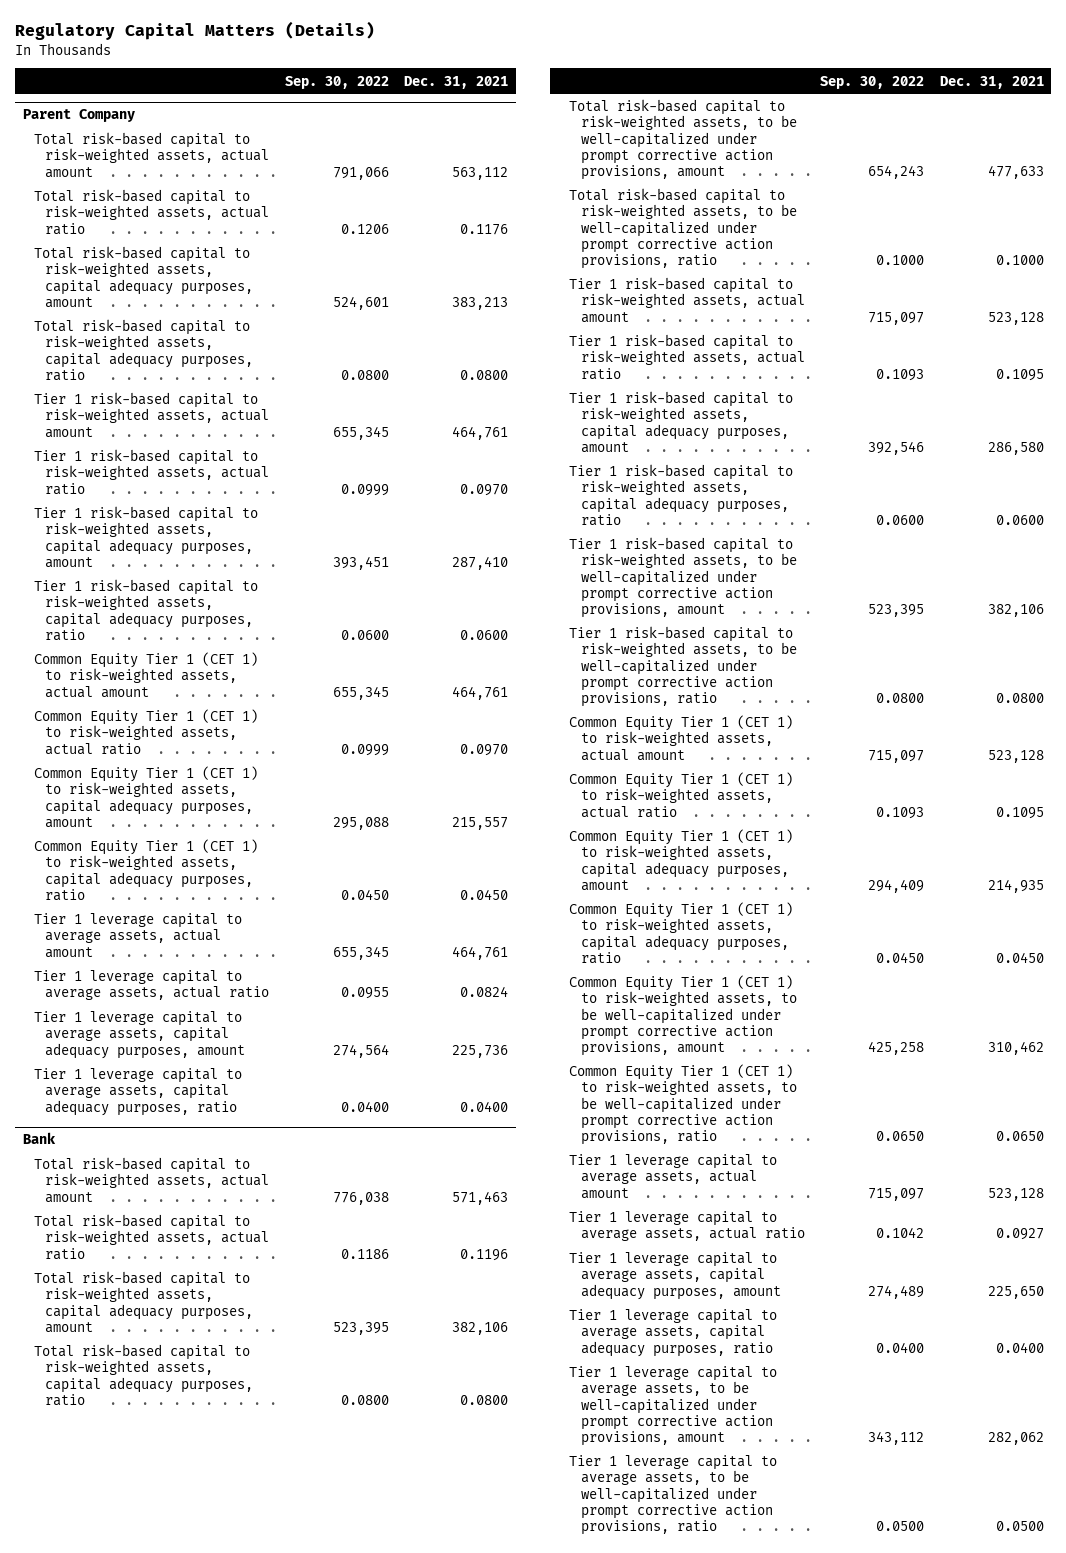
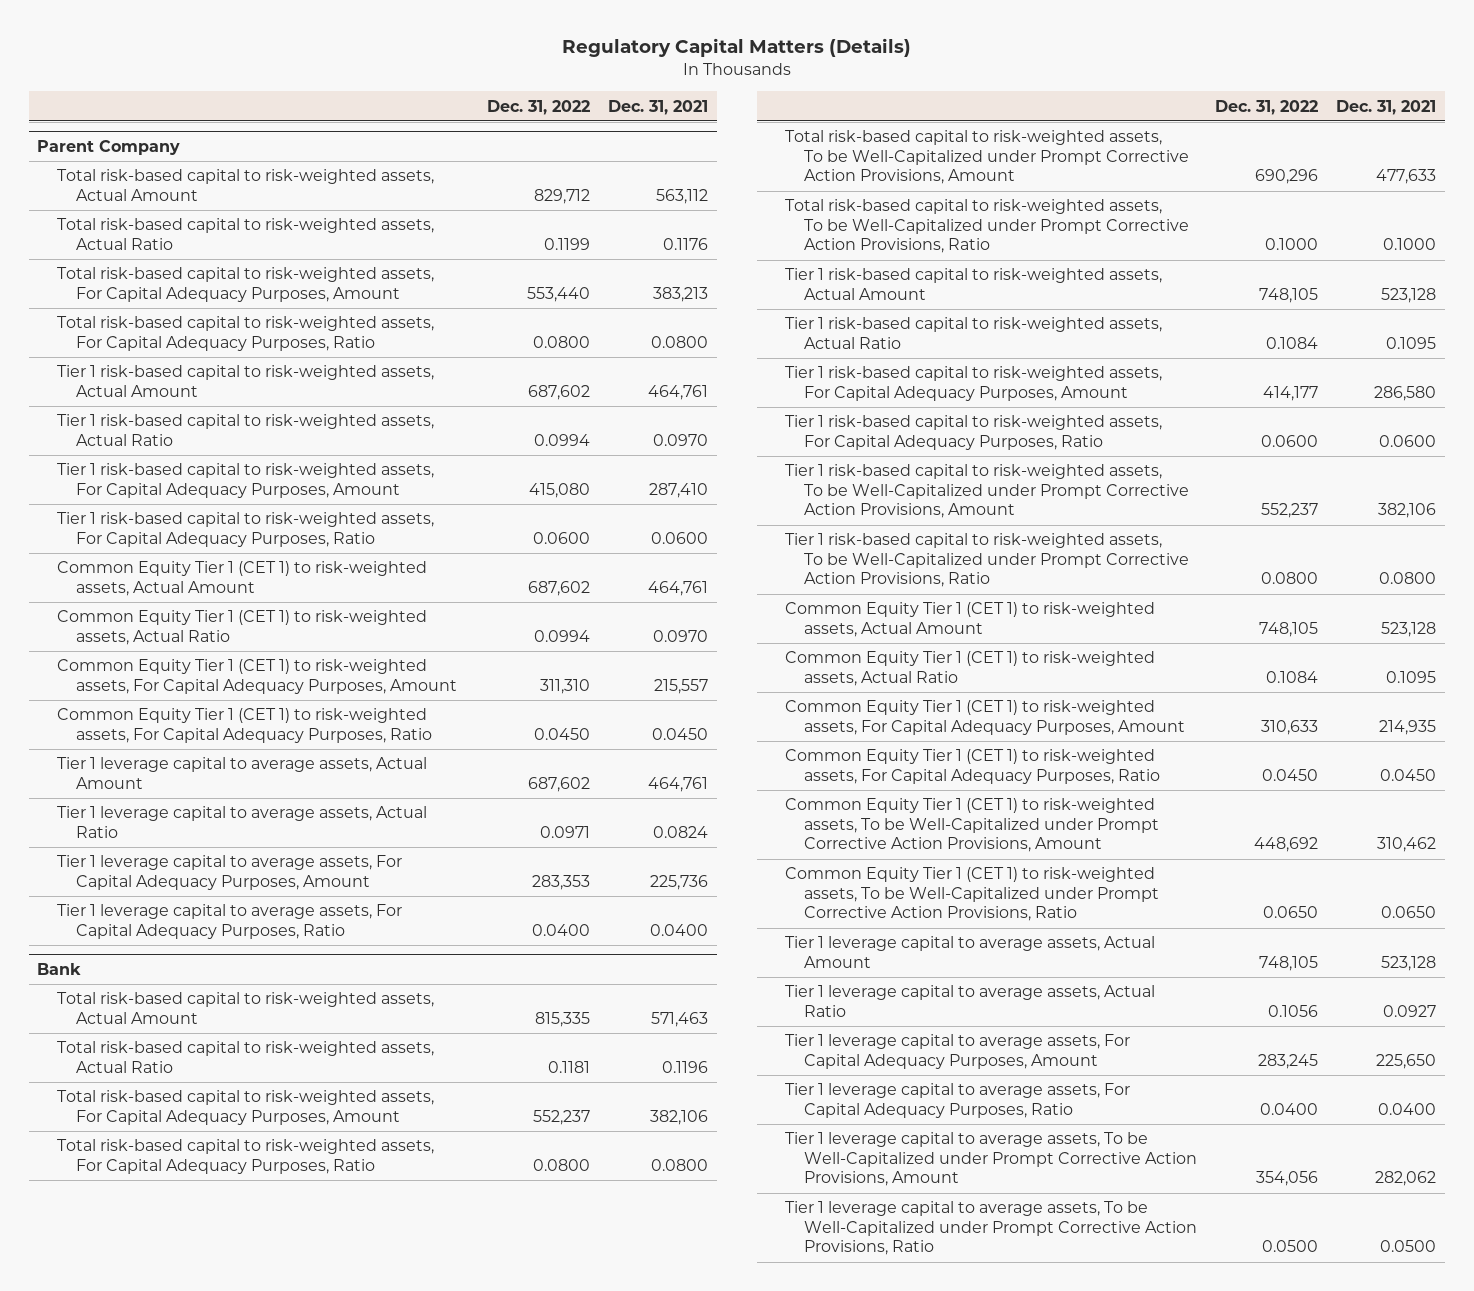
[284,75,389,89] Sep. 30, 2022 -> none
none -> [486,99,590,115] Dec. 31, 2022
[33,132,270,178] Total risk-based capital to risk-weighted assets, actual amount -> [56,169,434,201] Total risk-based capital to risk-weighted assets, Actual Amount
[33,189,270,235] Total risk-based capital to risk-weighted assets, actual ratio -> [56,218,434,250] Total risk-based capital to risk-weighted assets, Actual Ratio
[33,246,254,308] Total risk-based capital to risk-weighted assets, capital adequacy purposes, amount -> [56,267,434,302] Total risk-based capital to risk-weighted assets, For Capital Adequacy Purposes, Amount
[33,319,254,381] Total risk-based capital to risk-weighted assets, capital adequacy purposes, ratio -> [56,316,434,351] Total risk-based capital to risk-weighted assets, For Capital Adequacy Purposes, Ratio
[33,392,270,438] Tier 1 risk-based capital to risk-weighted assets, actual amount -> [56,365,434,397] Tier 1 risk-based capital to risk-weighted assets, Actual Amount
[33,449,270,495] Tier 1 risk-based capital to risk-weighted assets, actual ratio -> [56,414,434,446] Tier 1 risk-based capital to risk-weighted assets, Actual Ratio
[33,506,258,568] Tier 1 risk-based capital to risk-weighted assets, capital adequacy purposes, amount -> [56,463,434,498] Tier 1 risk-based capital to risk-weighted assets, For Capital Adequacy Purposes, Amount
[33,579,258,641] Tier 1 risk-based capital to risk-weighted assets, capital adequacy purposes, ratio -> [56,512,434,547] Tier 1 risk-based capital to risk-weighted assets, For Capital Adequacy Purposes, Ratio
[33,652,258,698] Common Equity Tier 1 (CET 1) to risk-weighted assets, actual amount -> [56,561,427,596] Common Equity Tier 1 (CET 1) to risk-weighted assets, Actual Amount
[33,709,258,755] Common Equity Tier 1 (CET 1) to risk-weighted assets, actual ratio -> [56,610,427,645] Common Equity Tier 1 (CET 1) to risk-weighted assets, Actual Ratio
[33,766,258,828] Common Equity Tier 1 (CET 1) to risk-weighted assets, capital adequacy purposes, amount -> [56,659,457,694] Common Equity Tier 1 (CET 1) to risk-weighted assets, For Capital Adequacy Purposes, Amount
[33,839,258,901] Common Equity Tier 1 (CET 1) to risk-weighted assets, capital adequacy purposes, ratio -> [56,708,432,743] Common Equity Tier 1 (CET 1) to risk-weighted assets, For Capital Adequacy Purposes, Ratio
[33,913,242,958] Tier 1 leverage capital to average assets, actual amount -> [56,757,427,789] Tier 1 leverage capital to average assets, Actual Amount
[33,970,270,1001] Tier 1 leverage capital to average assets, actual ratio -> [56,806,427,838] Tier 1 leverage capital to average assets, Actual Ratio
[33,1011,246,1059] Tier 1 leverage capital to average assets, capital adequacy purposes, amount -> [56,855,402,890] Tier 1 leverage capital to average assets, For Capital Adequacy Purposes, Amount
[33,1068,242,1116] Tier 1 leverage capital to average assets, capital adequacy purposes, ratio -> [56,904,402,939] Tier 1 leverage capital to average assets, For Capital Adequacy Purposes, Ratio
[33,1157,270,1203] Total risk-based capital to risk-weighted assets, actual amount -> [56,992,434,1024] Total risk-based capital to risk-weighted assets, Actual Amount
[33,1214,270,1260] Total risk-based capital to risk-weighted assets, actual ratio -> [56,1041,434,1073] Total risk-based capital to risk-weighted assets, Actual Ratio
[33,1271,254,1333] Total risk-based capital to risk-weighted assets, capital adequacy purposes, amount -> [56,1090,434,1125] Total risk-based capital to risk-weighted assets, For Capital Adequacy Purposes, Amount
[33,1344,254,1406] Total risk-based capital to risk-weighted assets, capital adequacy purposes, ratio -> [56,1139,434,1174] Total risk-based capital to risk-weighted assets, For Capital Adequacy Purposes, Ratio
[569,99,797,180] Total risk-based capital to risk-weighted assets, to be well-capitalized under prompt corrective action provisions, amount -> [785,130,1190,185] Total risk-based capital to risk-weighted assets, To be Well-Capitalized under Prompt Corrective Action Provisions, Amount
[569,188,797,269] Total risk-based capital to risk-weighted assets, to be well-capitalized under prompt corrective action provisions, ratio -> [785,199,1190,254] Total risk-based capital to risk-weighted assets, To be Well-Capitalized under Prompt Corrective Action Provisions, Ratio
[569,277,805,323] Tier 1 risk-based capital to risk-weighted assets, actual amount -> [785,268,1163,300] Tier 1 risk-based capital to risk-weighted assets, Actual Amount
[569,334,805,380] Tier 1 risk-based capital to risk-weighted assets, actual ratio -> [785,317,1163,349] Tier 1 risk-based capital to risk-weighted assets, Actual Ratio
[569,391,794,453] Tier 1 risk-based capital to risk-weighted assets, capital adequacy purposes, amount -> [785,366,1163,401] Tier 1 risk-based capital to risk-weighted assets, For Capital Adequacy Purposes, Amount
[569,464,794,526] Tier 1 risk-based capital to risk-weighted assets, capital adequacy purposes, ratio -> [785,415,1163,450] Tier 1 risk-based capital to risk-weighted assets, For Capital Adequacy Purposes, Ratio
[569,537,797,618] Tier 1 risk-based capital to risk-weighted assets, to be well-capitalized under prompt corrective action provisions, amount -> [785,464,1190,519] Tier 1 risk-based capital to risk-weighted assets, To be Well-Capitalized under Prompt Corrective Action Provisions, Amount
[569,626,797,707] Tier 1 risk-based capital to risk-weighted assets, to be well-capitalized under prompt corrective action provisions, ratio -> [785,533,1190,588] Tier 1 risk-based capital to risk-weighted assets, To be Well-Capitalized under Prompt Corrective Action Provisions, Ratio
[569,715,794,761] Common Equity Tier 1 (CET 1) to risk-weighted assets, actual amount -> [785,602,1156,637] Common Equity Tier 1 (CET 1) to risk-weighted assets, Actual Amount
[569,772,794,818] Common Equity Tier 1 (CET 1) to risk-weighted assets, actual ratio -> [785,651,1156,686] Common Equity Tier 1 (CET 1) to risk-weighted assets, Actual Ratio
[569,829,794,891] Common Equity Tier 1 (CET 1) to risk-weighted assets, capital adequacy purposes, amount -> [785,700,1186,735] Common Equity Tier 1 (CET 1) to risk-weighted assets, For Capital Adequacy Purposes, Amount
[569,902,794,964] Common Equity Tier 1 (CET 1) to risk-weighted assets, capital adequacy purposes, ratio -> [785,749,1161,784] Common Equity Tier 1 (CET 1) to risk-weighted assets, For Capital Adequacy Purposes, Ratio
[569,975,797,1056] Common Equity Tier 1 (CET 1) to risk-weighted assets, to be well-capitalized under prompt corrective action provisions, amount -> [785,798,1160,853] Common Equity Tier 1 (CET 1) to risk-weighted assets, To be Well-Capitalized under Prompt Corrective Action Provisions, Amount
[569,1064,797,1145] Common Equity Tier 1 (CET 1) to risk-weighted assets, to be well-capitalized under prompt corrective action provisions, ratio -> [785,867,1160,922] Common Equity Tier 1 (CET 1) to risk-weighted assets, To be Well-Capitalized under Prompt Corrective Action Provisions, Ratio
[569,1154,778,1199] Tier 1 leverage capital to average assets, actual amount -> [785,936,1156,968] Tier 1 leverage capital to average assets, Actual Amount
[569,1211,805,1242] Tier 1 leverage capital to average assets, actual ratio -> [785,985,1156,1017] Tier 1 leverage capital to average assets, Actual Ratio
[569,1252,781,1300] Tier 1 leverage capital to average assets, capital adequacy purposes, amount -> [785,1034,1131,1069] Tier 1 leverage capital to average assets, For Capital Adequacy Purposes, Amount
[569,1309,778,1357] Tier 1 leverage capital to average assets, capital adequacy purposes, ratio -> [785,1083,1131,1118] Tier 1 leverage capital to average assets, For Capital Adequacy Purposes, Ratio
[569,1366,778,1446] Tier 1 leverage capital to average assets, to be well-capitalized under prompt corrective action provisions, amount -> [785,1132,1198,1187] Tier 1 leverage capital to average assets, To be Well-Capitalized under Prompt Corrective Action Provisions, Amount
[569,1455,778,1535] Tier 1 leverage capital to average assets, to be well-capitalized under prompt corrective action provisions, ratio -> [785,1201,1198,1256] Tier 1 leverage capital to average assets, To be Well-Capitalized under Prompt Corrective Action Provisions, Ratio

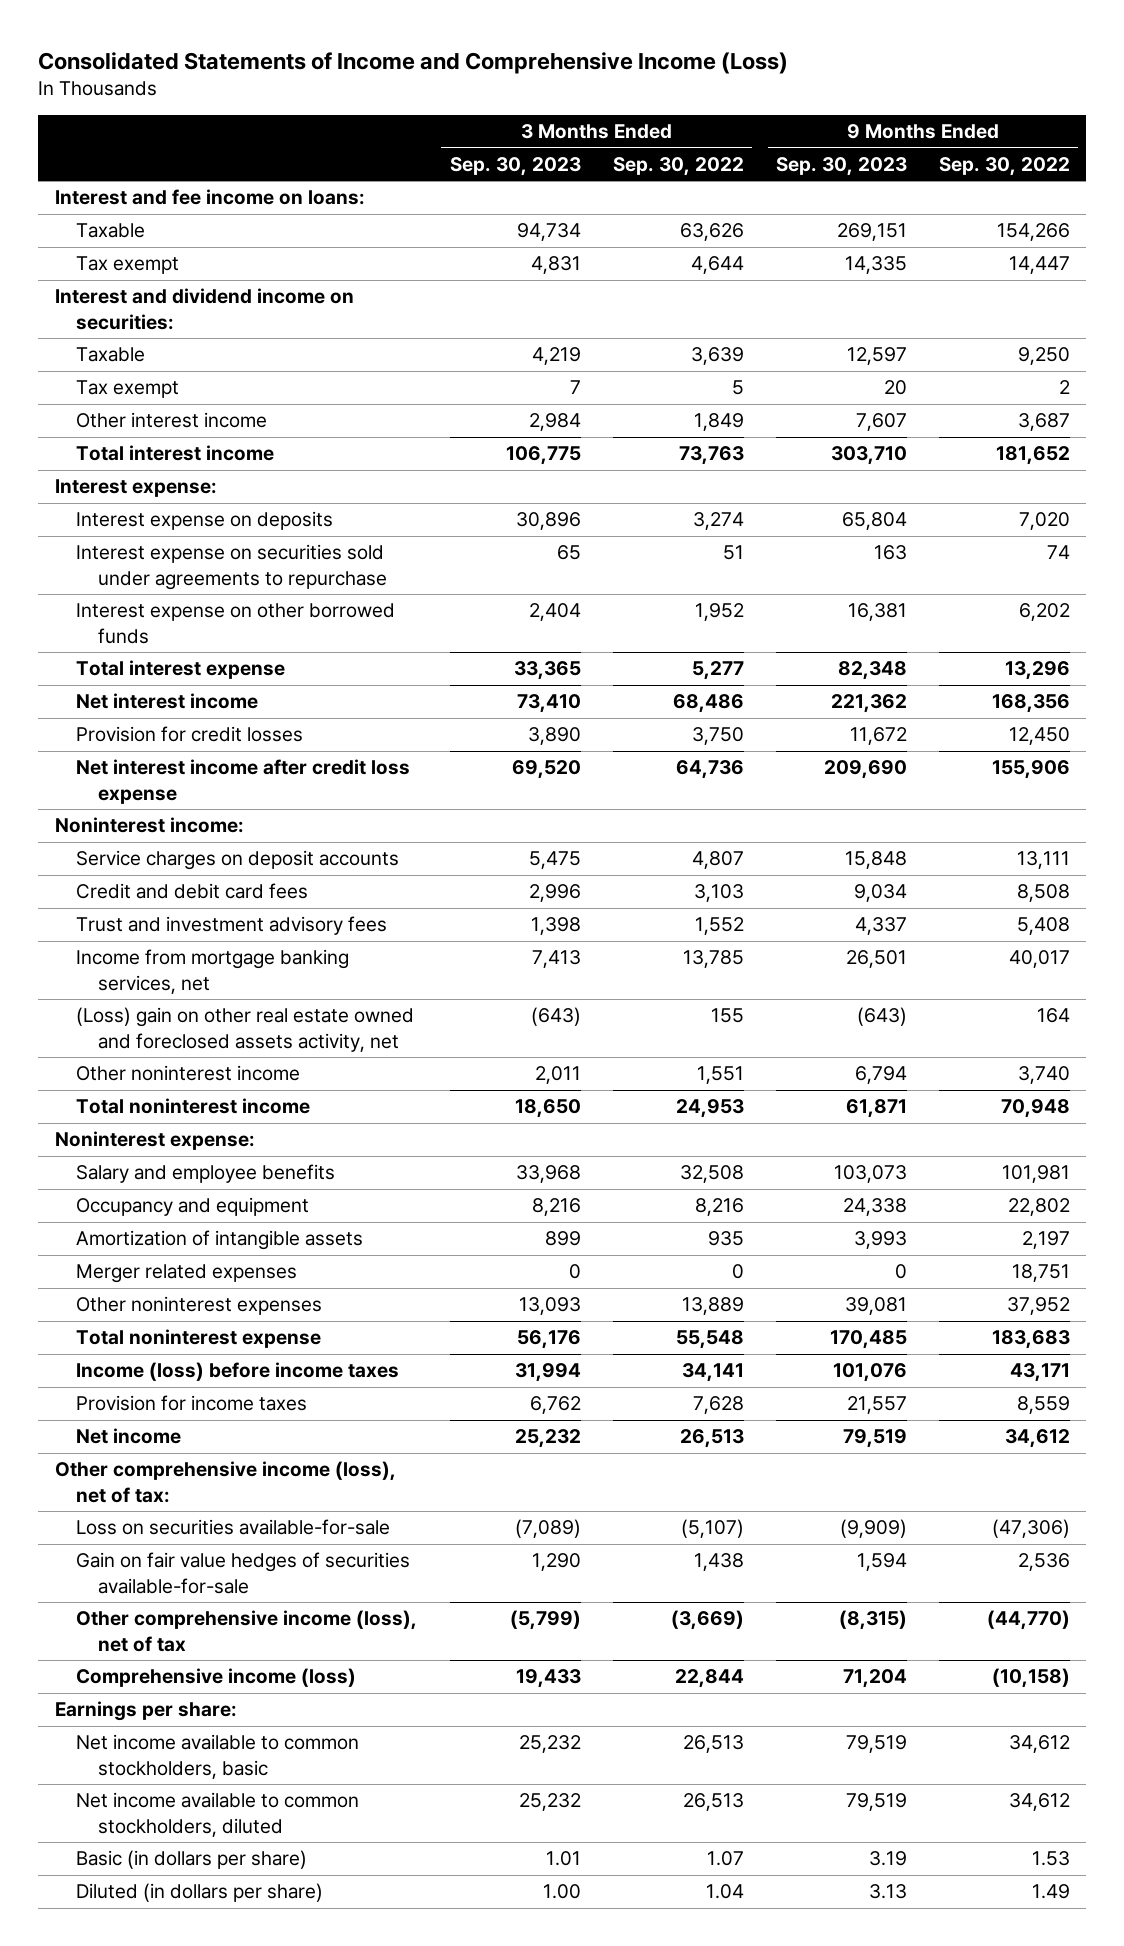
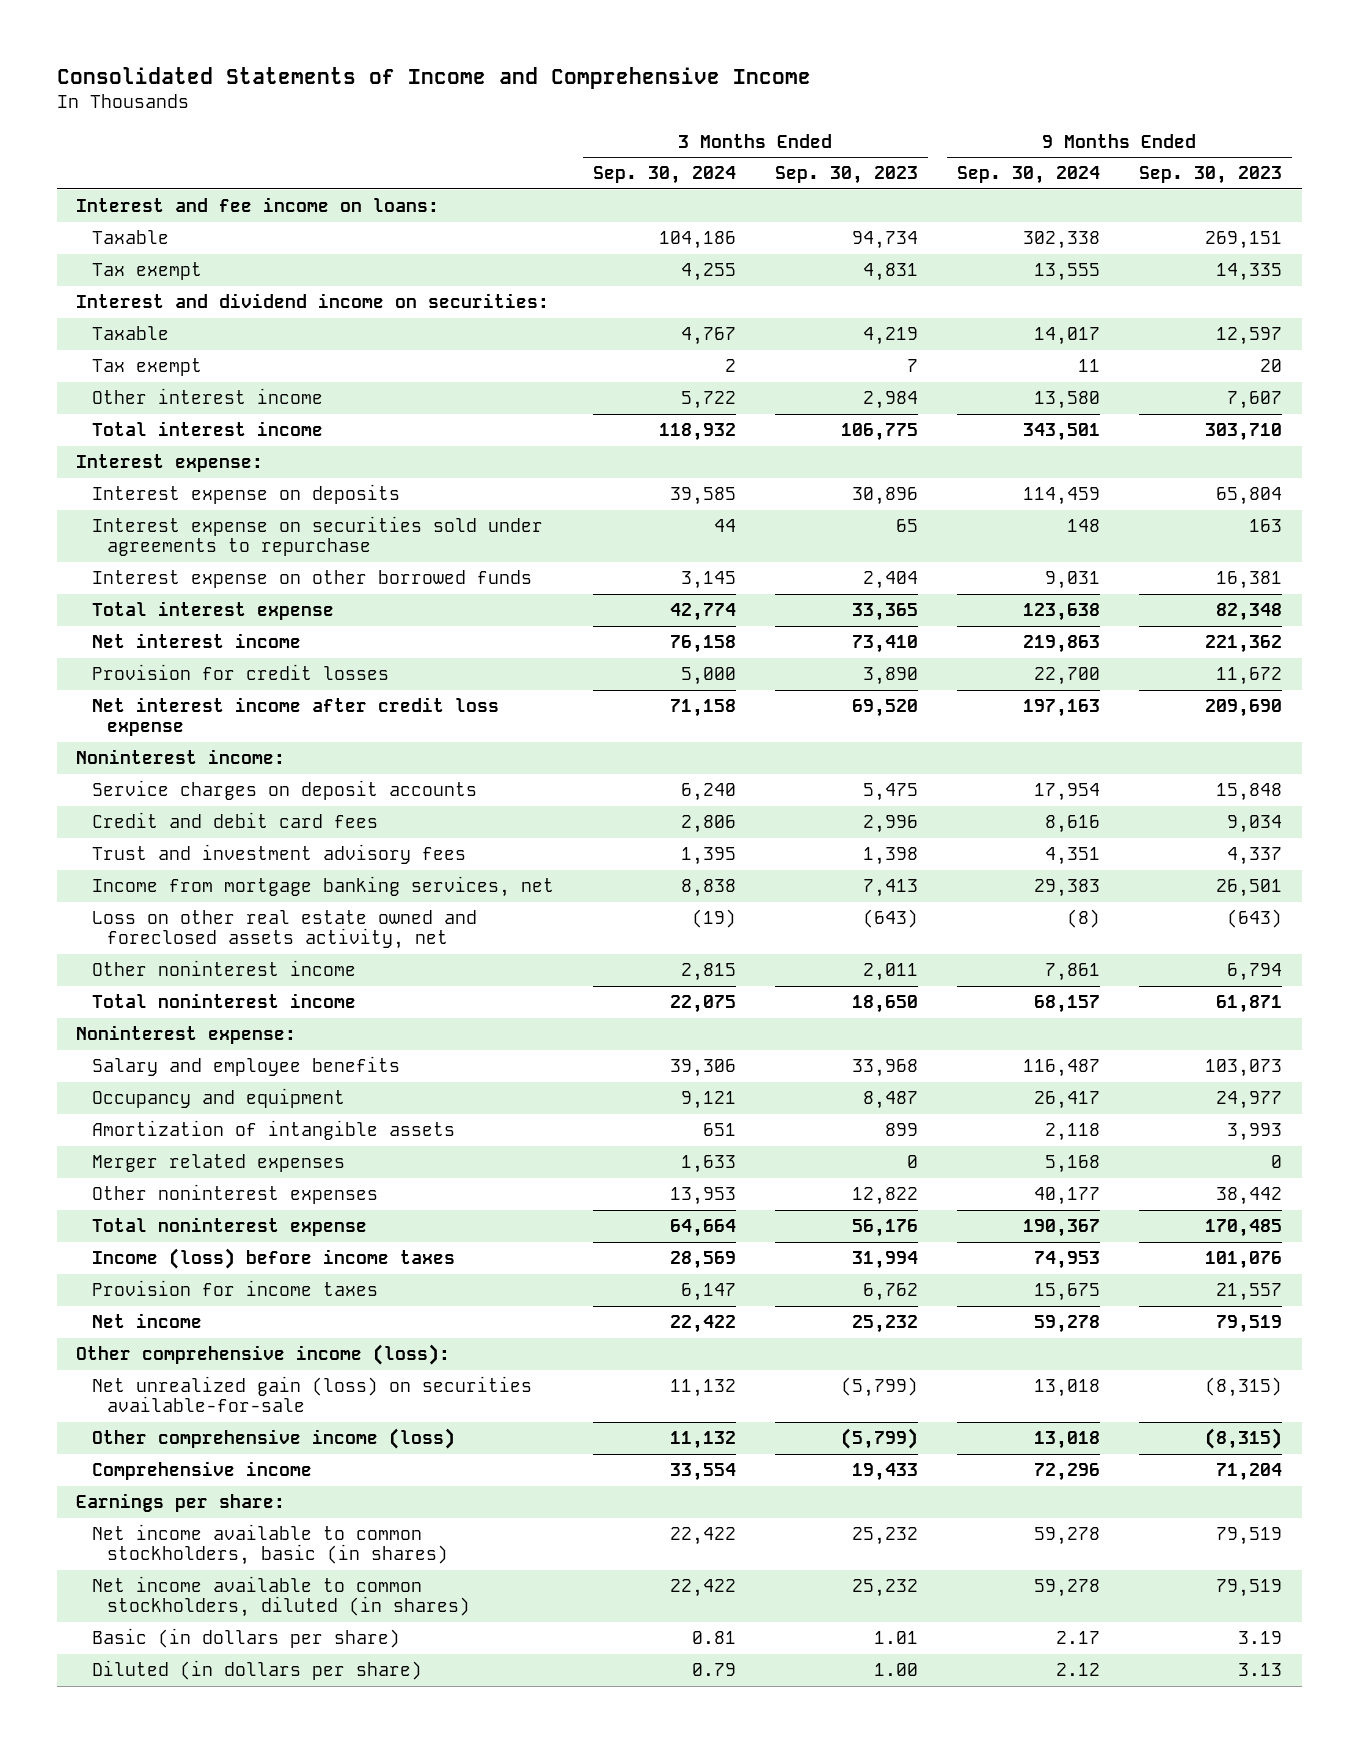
[38,51,789,74] Consolidated Statements of Income and Comprehensive Income (Loss) -> [56,67,811,90] Consolidated Statements of Income and Comprehensive Income
[612,156,744,176] Sep. 30, 2022 -> none
[938,156,1070,176] Sep. 30, 2022 -> none
none -> [592,166,736,185] Sep. 30, 2024
none -> [956,166,1100,185] Sep. 30, 2024
[76,1007,415,1052] (Loss) gain on other real estate owned and foreclosed assets activity, net -> [91,909,477,950] Loss on other real estate owned and foreclosed assets activity, net
[531,1198,581,1217] 8,216 -> [862,1090,918,1109] 8,487
[842,1198,907,1217] 24,338 -> [1216,1090,1283,1109] 24,977
[518,1297,581,1316] 13,093 -> [851,1186,918,1205] 12,822
[844,1297,907,1316] 39,081 -> [1216,1186,1283,1205] 38,442
[76,1552,411,1594] Gain on fair value hedges of securities available-for-sale -> none
[54,1461,396,1503] Other comprehensive income (loss), net of tax: -> [76,1343,451,1365] Other comprehensive income (loss):
[76,1519,391,1536] Loss on securities available-for-sale -> [91,1375,532,1413] Net unrealized gain (loss) on securities available-for-sale
[514,1519,581,1539] (7,089) -> [840,1376,918,1397] (5,799)
[839,1519,907,1539] (9,909) -> [1205,1376,1283,1397] (8,315)
[76,1610,418,1652] Other comprehensive income (loss), net of tax -> [91,1427,455,1449] Other comprehensive income (loss)
[76,1668,357,1688] Comprehensive income (loss) -> [91,1460,312,1480] Comprehensive income
[76,1734,360,1779] Net income available to common stockholders, basic -> [91,1523,448,1566] Net income available to common stockholders, basic (in shares)
[76,1792,360,1837] Net income available to common stockholders, diluted -> [91,1575,470,1618] Net income available to common stockholders, diluted (in shares)

